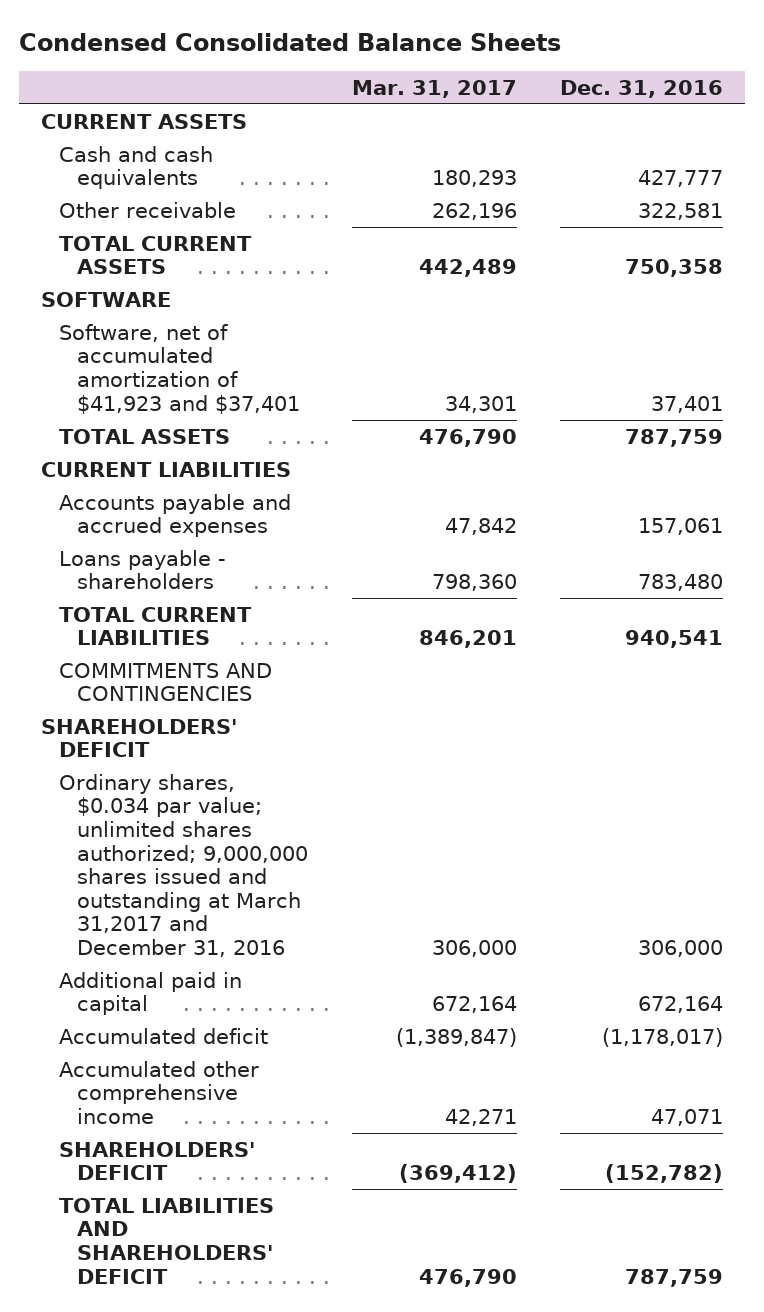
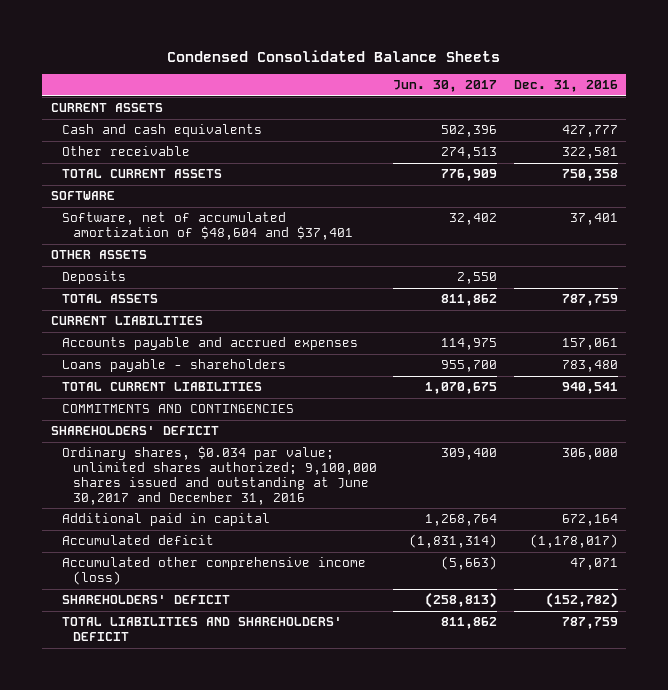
[351,80,517,99] Mar. 31, 2017 -> none
none -> [393,80,498,93] Jun. 30, 2017
[58,323,300,414] Software, net of accumulated amortization of $41,923 and $37,401 -> [61,212,353,241] Software, net of accumulated amortization of $48,604 and $37,401
none -> [50,250,147,260] OTHER ASSETS
none -> [61,271,126,285] Deposits
[58,773,308,958] Ordinary shares, $0.034 par value; unlimited shares authorized; 9,000,000 shares issued and outstanding at March 31,2017 and December 31, 2016 -> [61,446,377,505] Ordinary shares, $0.034 par value; unlimited shares authorized; 9,100,000 shares issued and outstanding at June 30,2017 and December 31, 2016
[58,1060,259,1125] Accumulated other comprehensive income -> [61,557,366,586] Accumulated other comprehensive income (loss)

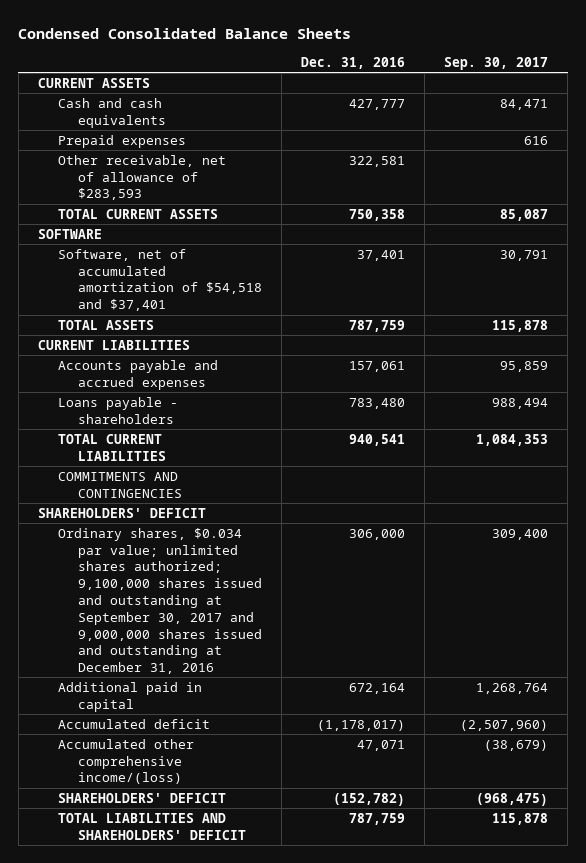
[393,80,498,93] Jun. 30, 2017 -> none
none -> [444,56,549,70] Sep. 30, 2017
none -> [58,134,187,148] Prepaid expenses
[61,146,190,157] Other receivable -> [58,154,227,201] Other receivable, net of allowance of $283,593
[50,250,147,260] OTHER ASSETS -> none
[61,271,126,285] Deposits -> none
[61,212,353,241] Software, net of accumulated amortization of $48,604 and $37,401 -> [58,248,263,312] Software, net of accumulated amortization of $54,518 and $37,401
[61,446,377,505] Ordinary shares, $0.034 par value; unlimited shares authorized; 9,100,000 shares issued and outstanding at June 30,2017 and December 31, 2016 -> [58,527,263,675] Ordinary shares, $0.034 par value; unlimited shares authorized; 9,100,000 shares issued and outstanding at September 30, 2017 and 9,000,000 shares issued and outstanding at December 31, 2016
[61,557,366,586] Accumulated other comprehensive income (loss) -> [58,738,195,785] Accumulated other comprehensive income/(loss)

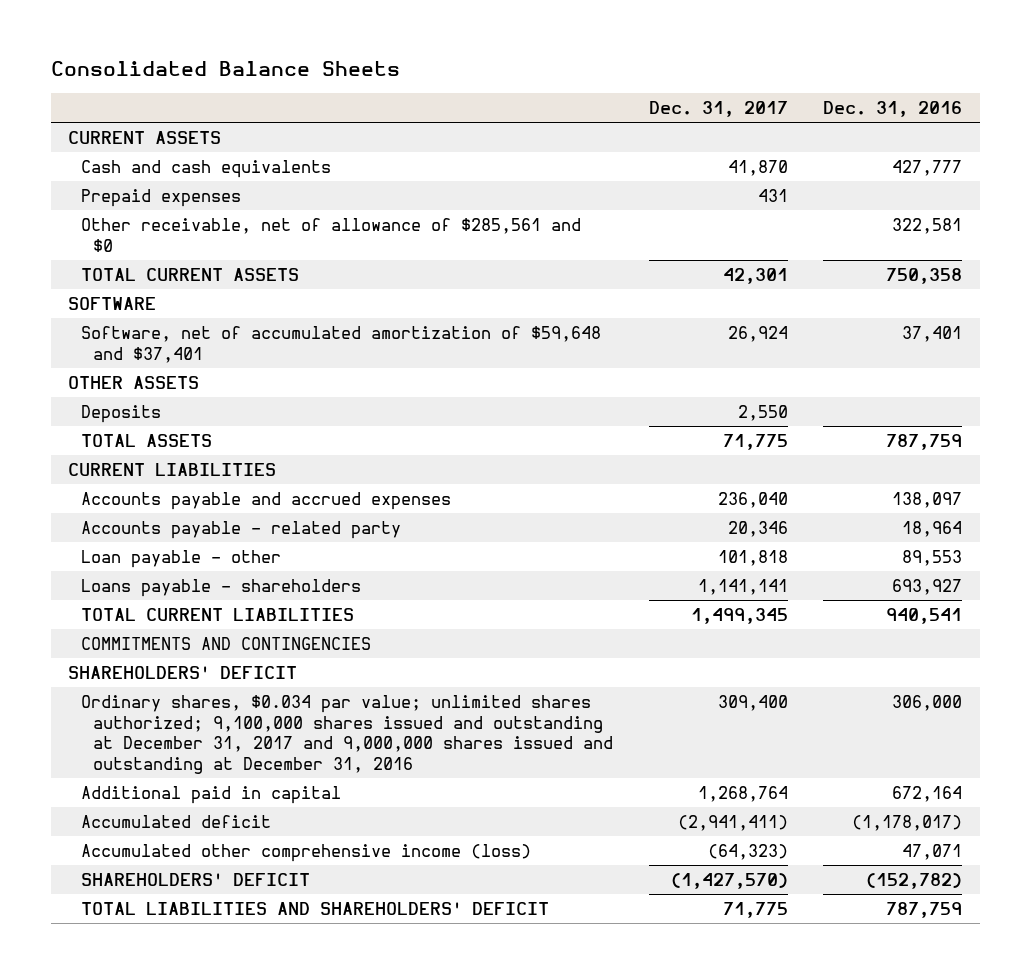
[18,27,352,39] Condensed Consolidated Balance Sheets -> [50,61,400,77] Consolidated Balance Sheets
[444,56,549,70] Sep. 30, 2017 -> none
none -> [648,101,788,118] Dec. 31, 2017
[58,154,227,201] Other receivable, net of allowance of $283,593 -> [80,217,581,252] Other receivable, net of allowance of $285,561 and $0
[58,248,263,312] Software, net of accumulated amortization of $54,518 and $37,401 -> [80,325,601,363] Software, net of accumulated amortization of $59,648 and $37,401
none -> [68,375,200,389] OTHER ASSETS
none -> [80,404,161,423] Deposits
[349,360,406,372] 157,061 -> [891,491,962,508] 138,097
none -> [80,520,401,539] Accounts payable - related party
none -> [80,549,281,568] Loan payable - other
[349,397,406,409] 783,480 -> [891,578,962,595] 693,927
[58,527,263,675] Ordinary shares, $0.034 par value; unlimited shares authorized; 9,100,000 shares issued and outstanding at September 30, 2017 and 9,000,000 shares issued and outstanding at December 31, 2016 -> [80,694,614,774] Ordinary shares, $0.034 par value; unlimited shares authorized; 9,100,000 shares issued and outstanding at December 31, 2017 and 9,000,000 shares issued and outstanding at December 31, 2016
[58,738,195,785] Accumulated other comprehensive income/(loss) -> [80,843,531,862] Accumulated other comprehensive income (loss)

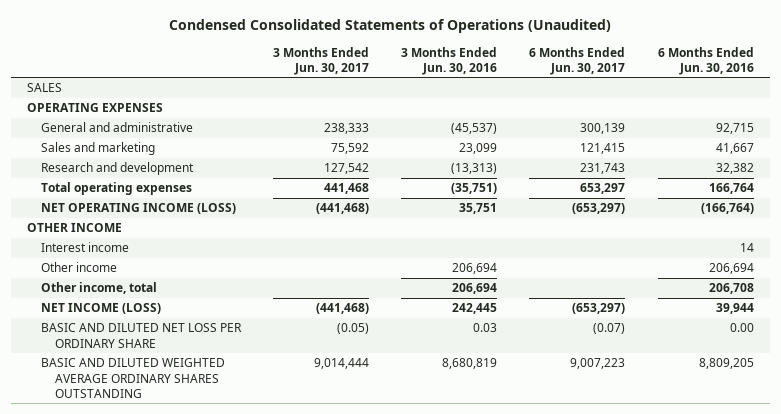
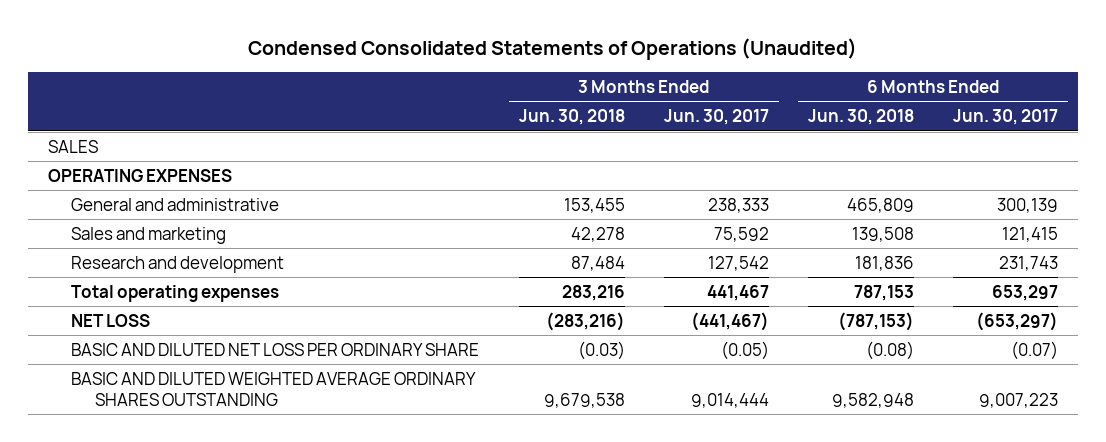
[401,46,498,75] 3 Months Ended Jun. 30, 2016 -> none
[657,46,754,75] 6 Months Ended Jun. 30, 2016 -> none
none -> [518,109,625,126] Jun. 30, 2018
none -> [808,109,915,126] Jun. 30, 2018
[40,203,236,215] NET OPERATING INCOME (LOSS) -> none
[27,223,123,233] OTHER INCOME -> none
[40,242,129,253] Interest income -> none
[40,262,117,273] Other income -> none
[40,282,157,295] Other income, total -> none
[324,183,370,195] 441,468 -> [706,284,769,301] 441,467
[40,303,161,315] NET INCOME (LOSS) -> [71,313,151,327] NET LOSS
[316,303,370,315] (441,468) -> [690,311,769,331] (441,467)

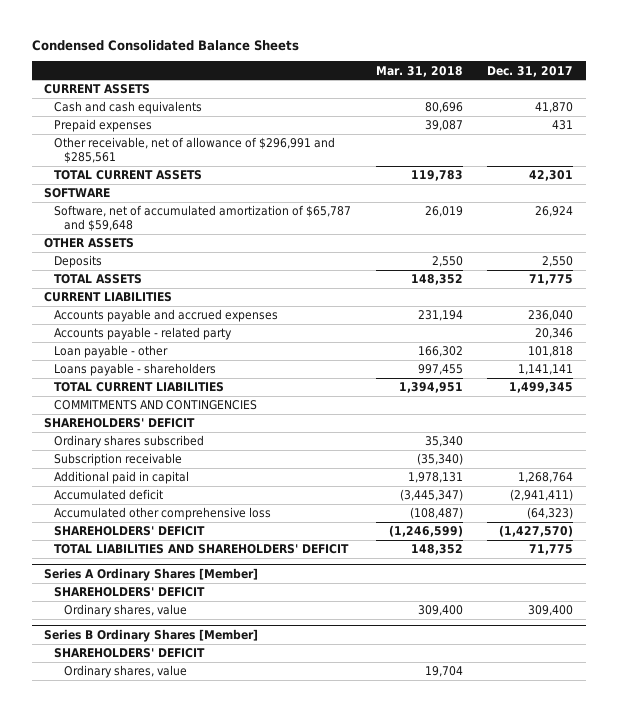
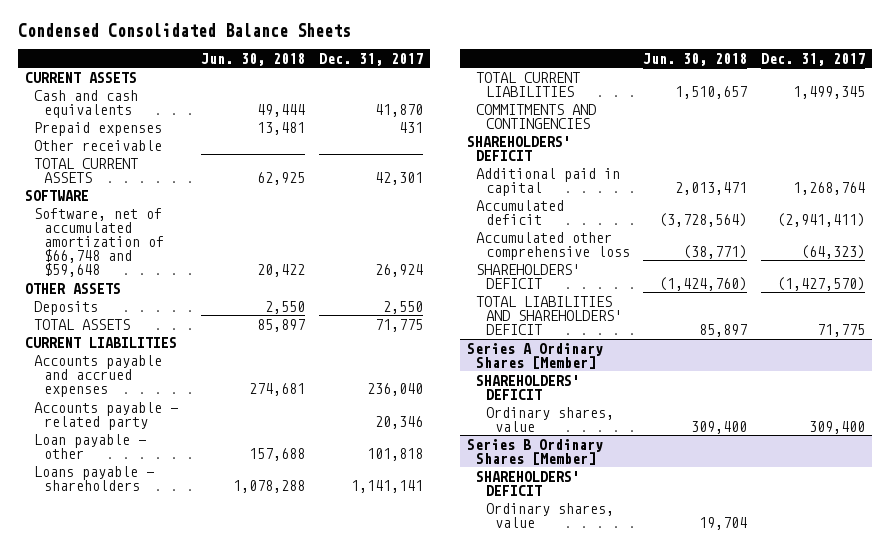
[375,65,463,77] Mar. 31, 2018 -> none
none -> [201,52,306,66] Jun. 30, 2018
[54,137,336,163] Other receivable, net of allowance of $296,991 and $285,561 -> [34,139,163,151] Other receivable
[54,205,352,231] Software, net of accumulated amortization of $65,787 and $59,648 -> [34,207,164,277] Software, net of accumulated amortization of $66,748 and $59,648
[54,435,205,449] Ordinary shares subscribed -> none
[54,453,183,467] Subscription receivable -> none

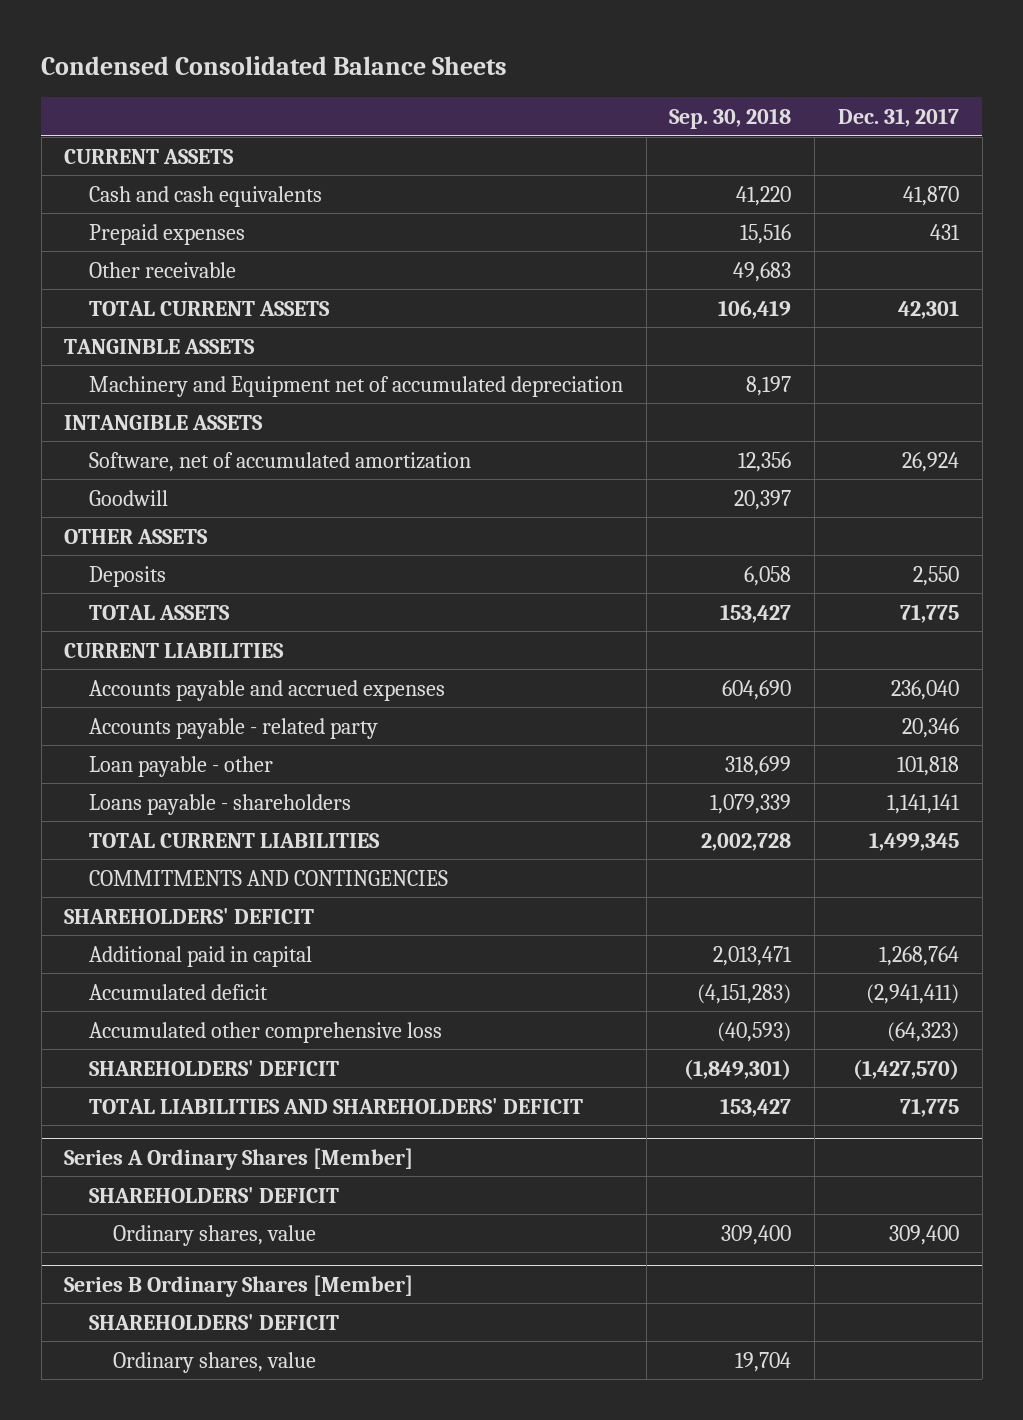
[201,52,306,66] Jun. 30, 2018 -> none
none -> [669,107,792,129] Sep. 30, 2018
none -> [64,338,256,354] TANGINBLE ASSETS
none -> [88,375,623,397] Machinery and Equipment net of accumulated depreciation
[24,189,89,201] SOFTWARE -> [64,414,264,430] INTANGIBLE ASSETS
[34,207,164,277] Software, net of accumulated amortization of $66,748 and $59,648 -> [88,451,471,472] Software, net of accumulated amortization
none -> [88,489,168,506] Goodwill

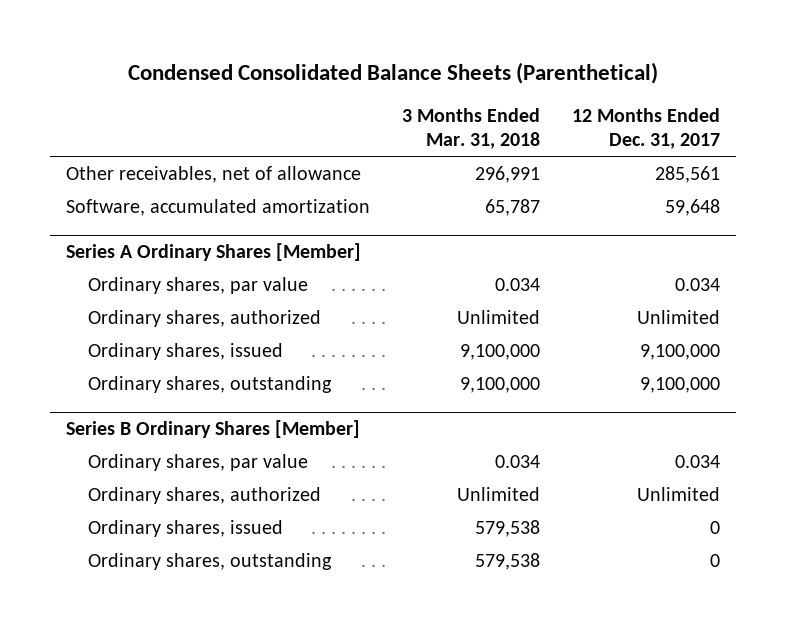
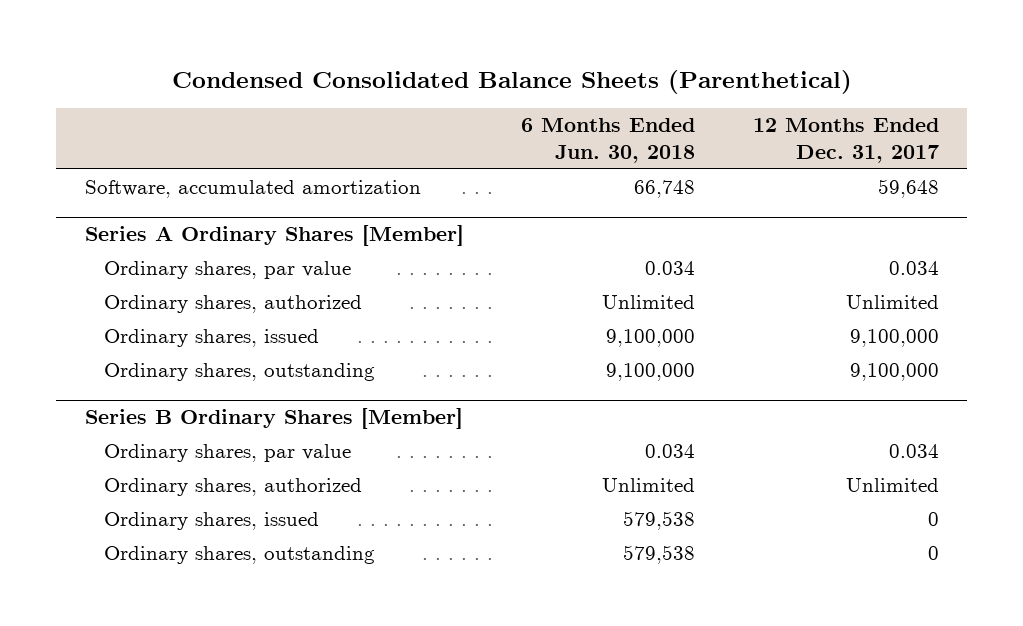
[402,107,541,150] 3 Months Ended Mar. 31, 2018 -> none
none -> [521,118,696,163] 6 Months Ended Jun. 30, 2018
[65,165,361,183] Other receivables, net of allowance -> none

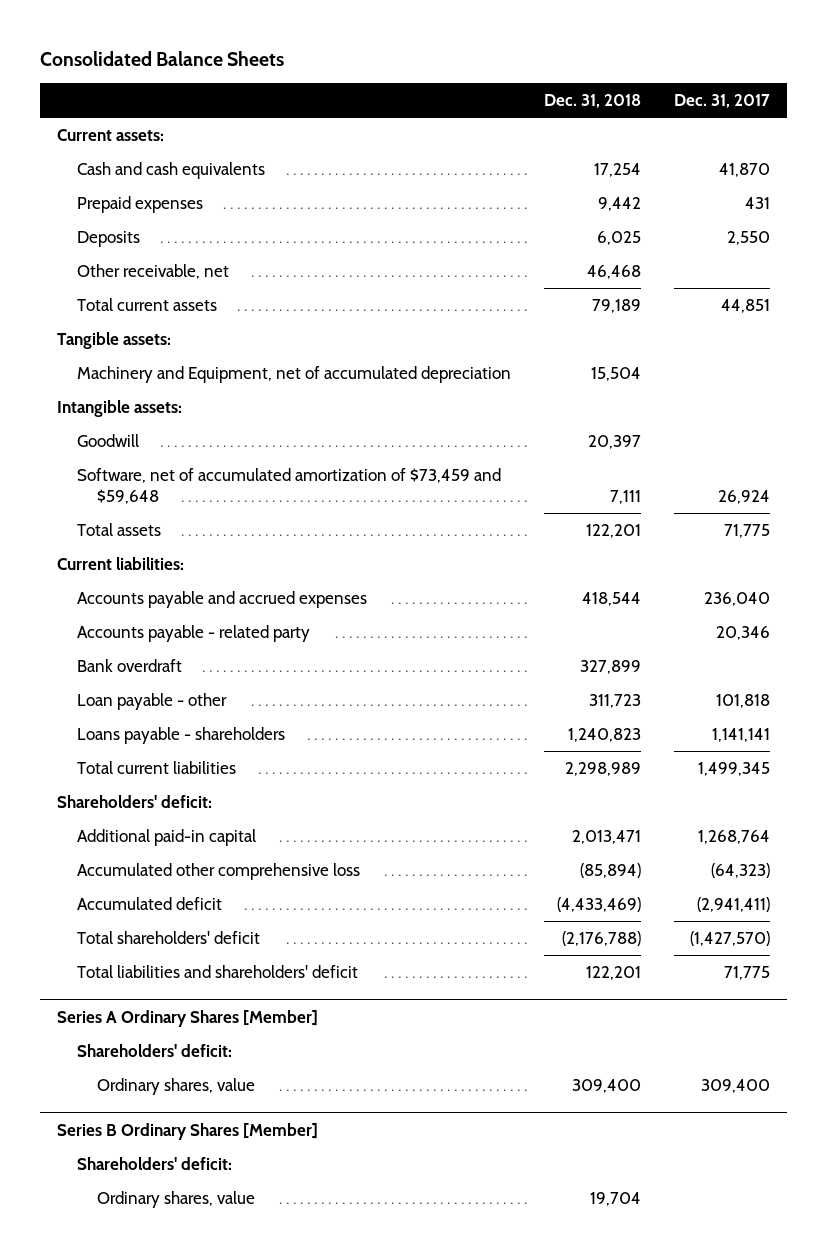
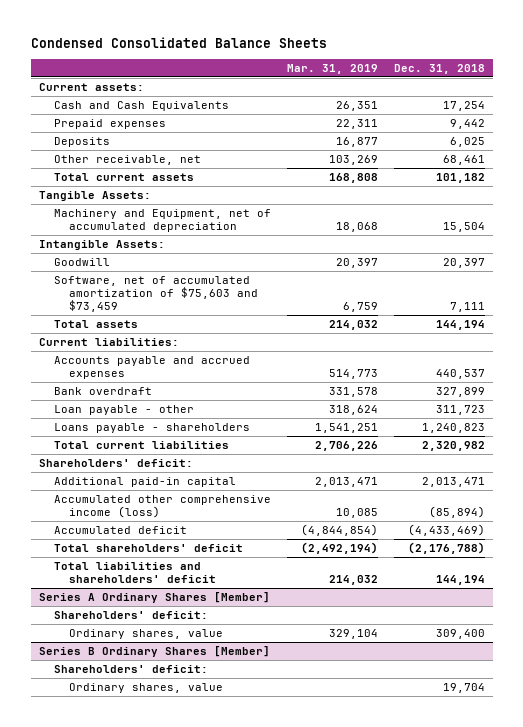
[40,51,285,67] Consolidated Balance Sheets -> [30,36,327,48] Condensed Consolidated Balance Sheets
[674,94,771,109] Dec. 31, 2017 -> none
none -> [286,63,378,74] Mar. 31, 2019
[76,161,265,179] Cash and cash equivalents -> [53,101,229,112] Cash and Cash Equivalents
[586,264,641,279] 46,468 -> [442,155,485,166] 68,461
[591,298,641,313] 79,189 -> [435,173,485,184] 101,182
[56,331,171,349] Tangible assets: -> [38,191,151,202] Tangible Assets:
[56,399,182,417] Intangible assets: -> [38,240,165,251] Intangible Assets:
[76,467,501,505] Software, net of accumulated amortization of $73,459 and $59,648 -> [53,276,259,312] Software, net of accumulated amortization of $75,603 and $73,459
[585,523,641,538] 122,201 -> [435,320,485,331] 144,194
[76,624,310,642] Accounts payable - related party -> none
[581,591,641,606] 418,544 -> [435,368,485,379] 440,537
[564,761,641,776] 2,298,989 -> [421,441,485,452] 2,320,982
[76,862,360,880] Accumulated other comprehensive loss -> [53,495,271,518] Accumulated other comprehensive income (loss)
[585,965,641,980] 122,201 -> [435,574,485,585] 144,194

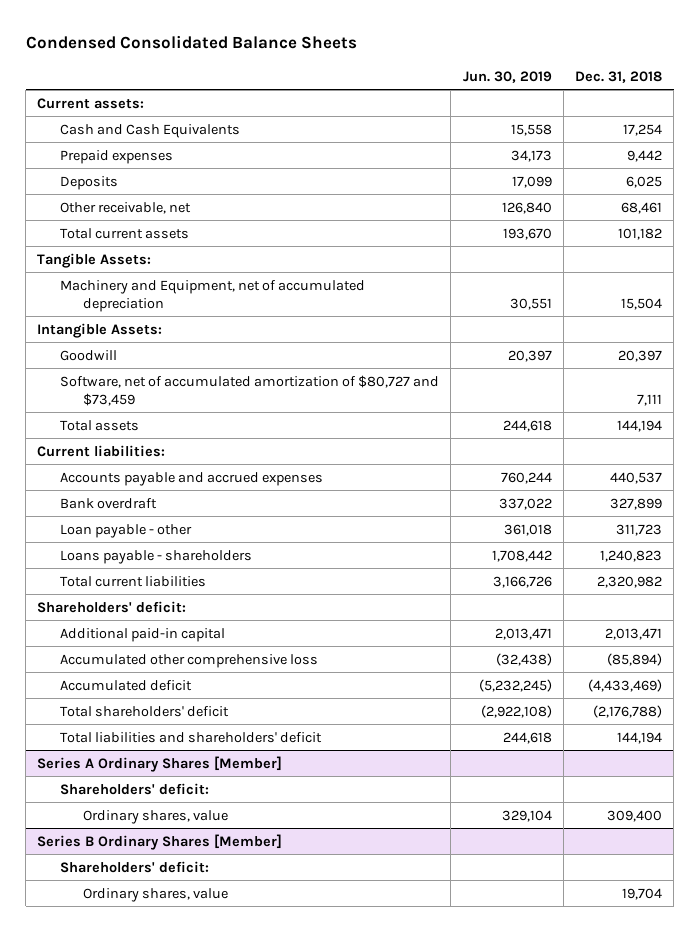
[286,63,378,74] Mar. 31, 2019 -> none
none -> [462,70,552,83] Jun. 30, 2019
[53,276,259,312] Software, net of accumulated amortization of $75,603 and $73,459 -> [60,374,440,406] Software, net of accumulated amortization of $80,727 and $73,459
[53,495,271,518] Accumulated other comprehensive income (loss) -> [60,653,319,668] Accumulated other comprehensive loss

